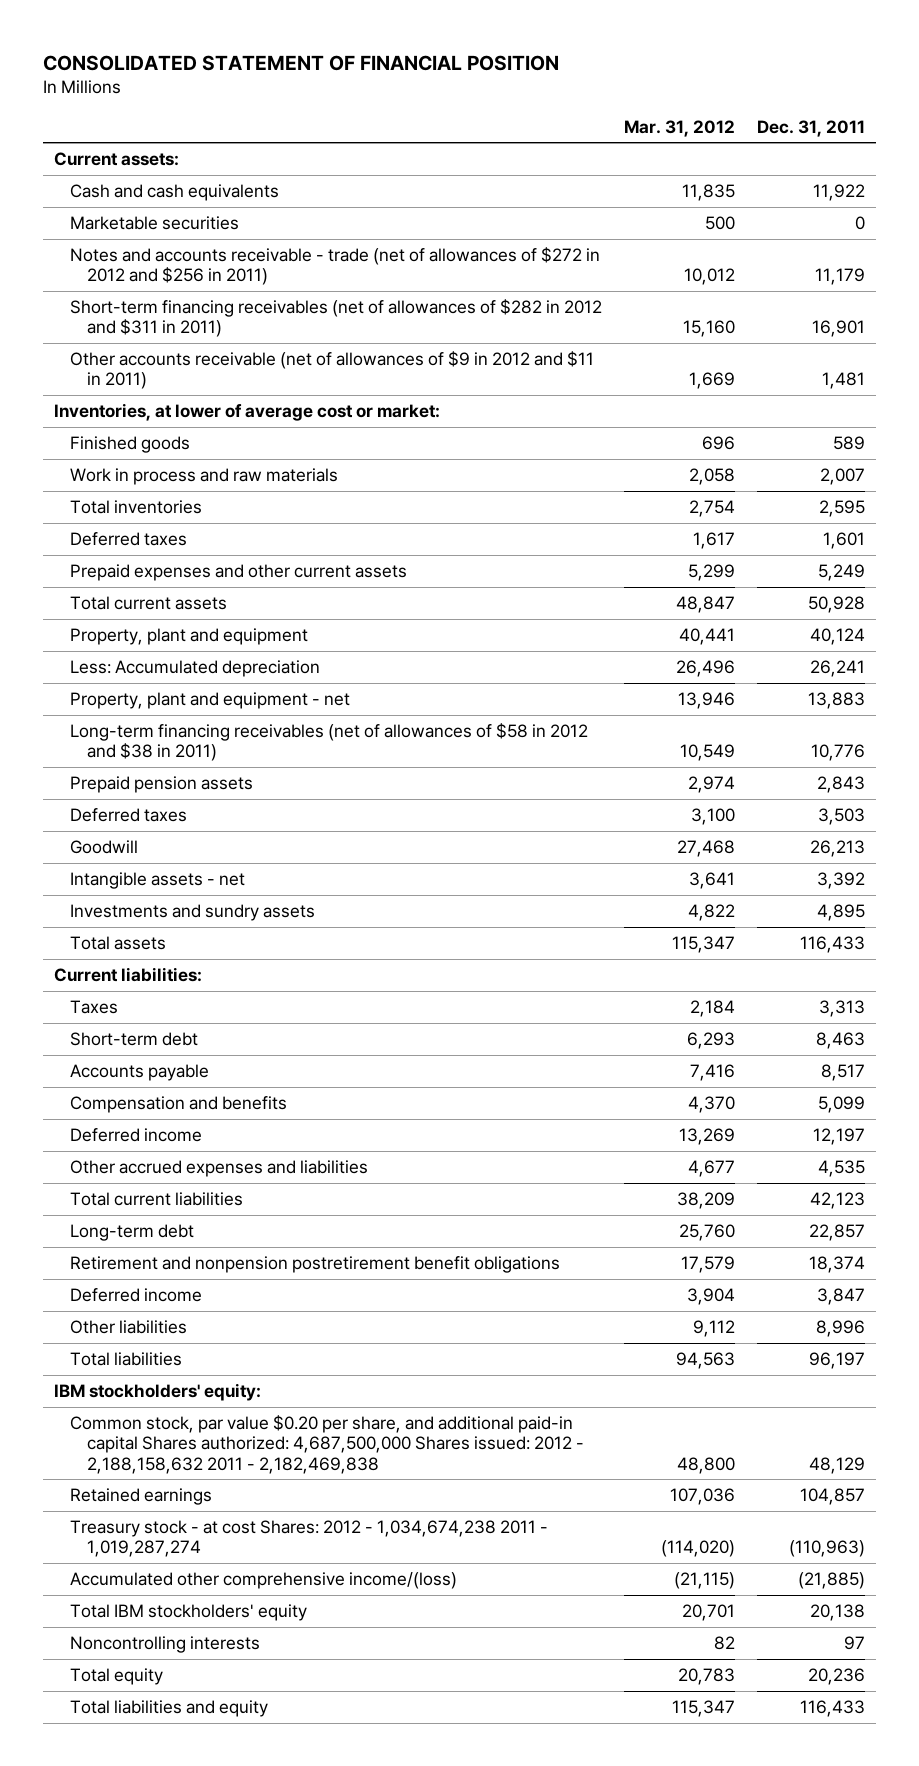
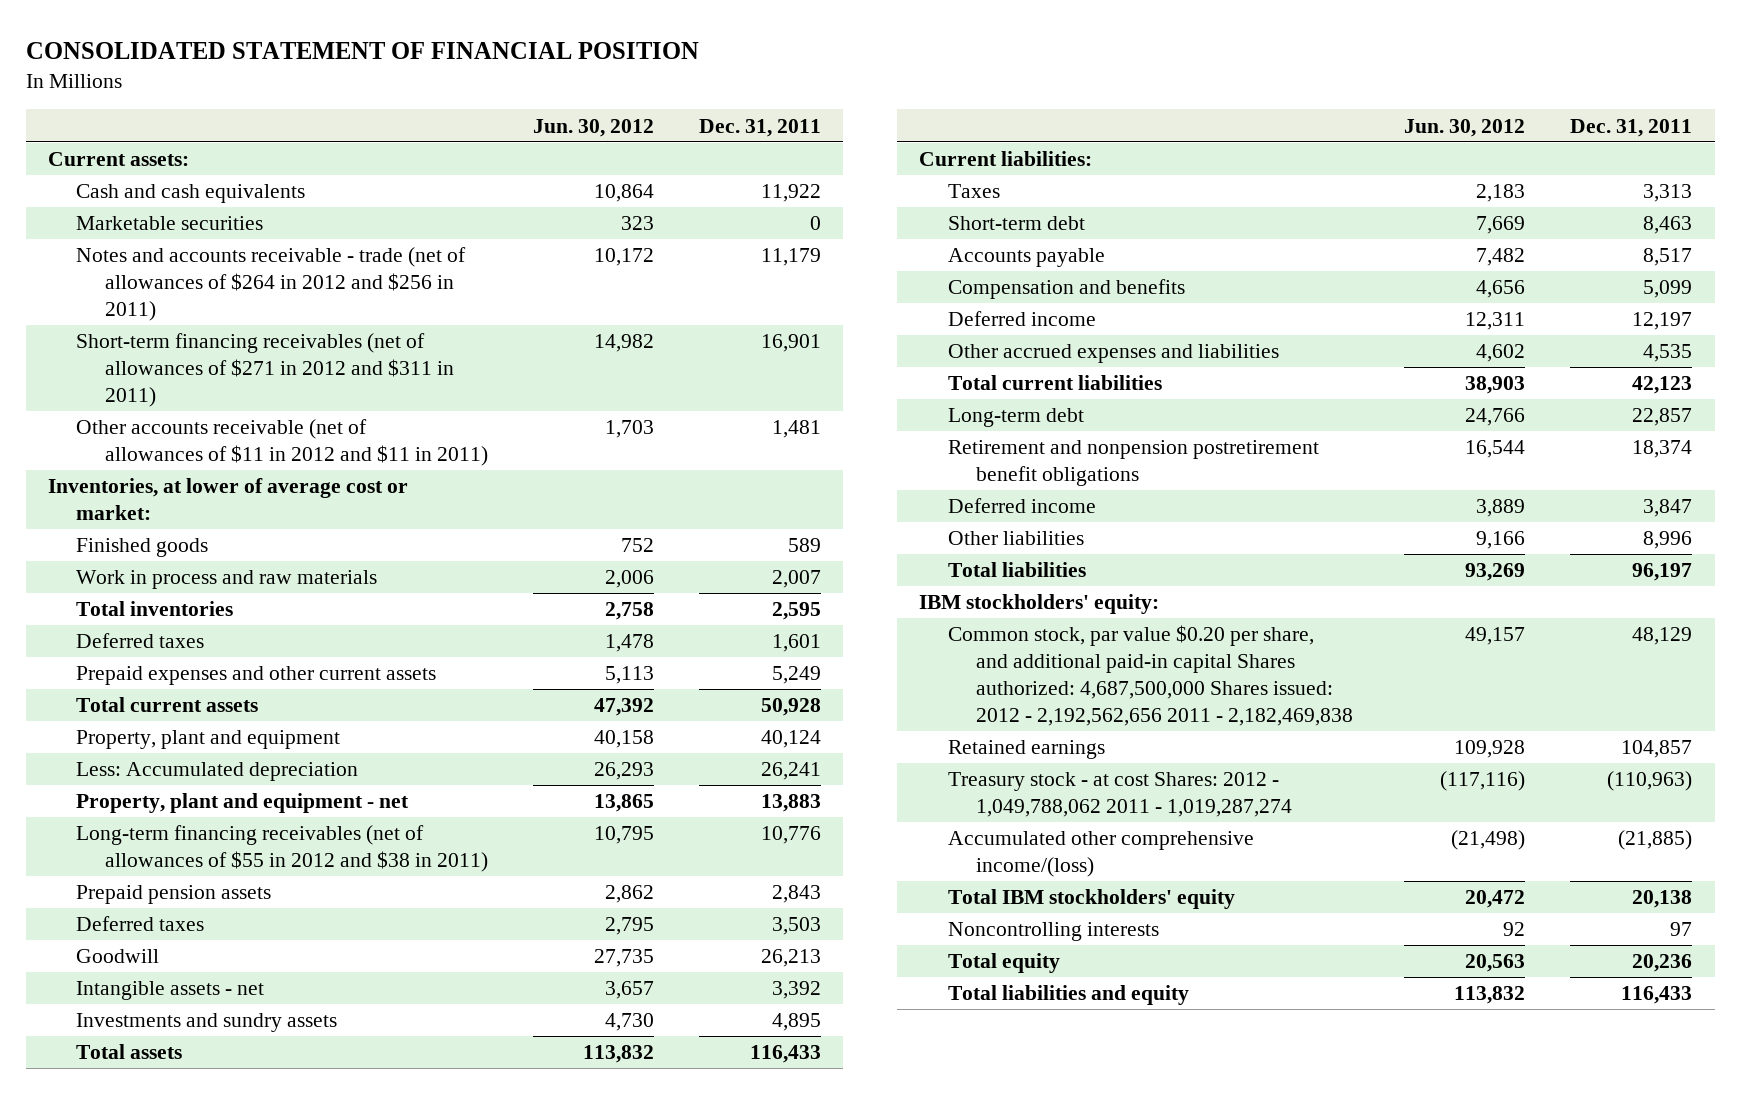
[624,119,736,137] Mar. 31, 2012 -> none
none -> [532,118,654,137] Jun. 30, 2012
[70,246,601,286] Notes and accounts receivable - trade (net of allowances of $272 in 2012 and $256 in 2011) -> [76,247,467,321] Notes and accounts receivable - trade (net of allowances of $264 in 2012 and $256 in 2011)
[70,298,603,338] Short-term financing receivables (net of allowances of $282 in 2012 and $311 in 2011) -> [76,333,454,407] Short-term financing receivables (net of allowances of $271 in 2012 and $311 in 2011)
[70,350,595,390] Other accounts receivable (net of allowances of $9 in 2012 and $11 in 2011) -> [76,419,488,467] Other accounts receivable (net of allowances of $11 in 2012 and $11 in 2011)
[70,722,589,762] Long-term financing receivables (net of allowances of $58 in 2012 and $38 in 2011) -> [76,825,488,873] Long-term financing receivables (net of allowances of $55 in 2012 and $38 in 2011)
[70,1414,585,1474] Common stock, par value $0.20 per share, and additional paid-in capital Shares authorized: 4,687,500,000 Shares issued: 2012 - 2,188,158,632 2011 - 2,182,469,838 -> [947,625,1354,726] Common stock, par value $0.20 per share, and additional paid-in capital Shares authorized: 4,687,500,000 Shares issued: 2012 - 2,192,562,656 2011 - 2,182,469,838
[70,1519,549,1558] Treasury stock - at cost Shares: 2012 - 1,034,674,238 2011 - 1,019,287,274 -> [947,772,1293,818] Treasury stock - at cost Shares: 2012 - 1,049,788,062 2011 - 1,019,287,274

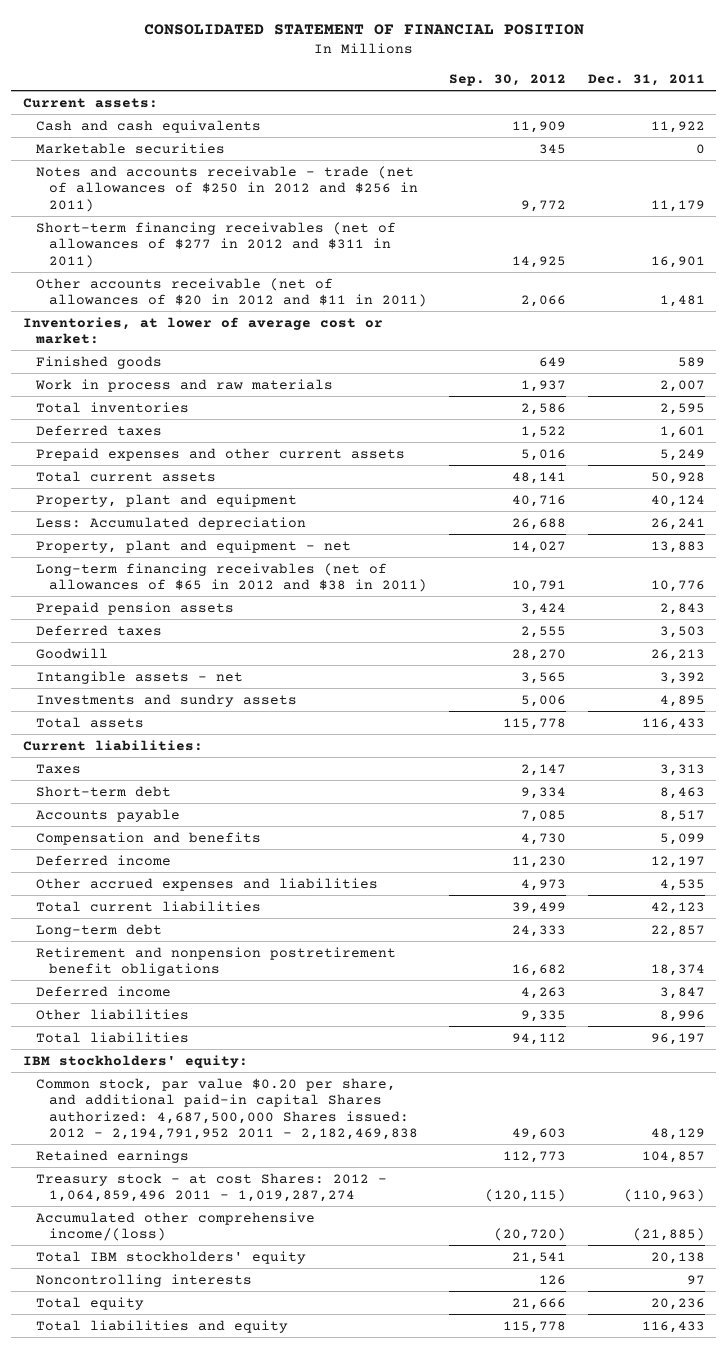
[532,118,654,137] Jun. 30, 2012 -> none
none -> [448,73,566,86] Sep. 30, 2012
[76,247,467,321] Notes and accounts receivable - trade (net of allowances of $264 in 2012 and $256 in 2011) -> [35,165,418,212] Notes and accounts receivable - trade (net of allowances of $250 in 2012 and $256 in 2011)
[76,333,454,407] Short-term financing receivables (net of allowances of $271 in 2012 and $311 in 2011) -> [35,221,396,268] Short-term financing receivables (net of allowances of $277 in 2012 and $311 in 2011)
[76,419,488,467] Other accounts receivable (net of allowances of $11 in 2012 and $11 in 2011) -> [35,277,427,308] Other accounts receivable (net of allowances of $20 in 2012 and $11 in 2011)
[76,825,488,873] Long-term financing receivables (net of allowances of $55 in 2012 and $38 in 2011) -> [35,562,427,593] Long-term financing receivables (net of allowances of $65 in 2012 and $38 in 2011)
[947,625,1354,726] Common stock, par value $0.20 per share, and additional paid-in capital Shares authorized: 4,687,500,000 Shares issued: 2012 - 2,192,562,656 2011 - 2,182,469,838 -> [35,1077,418,1141] Common stock, par value $0.20 per share, and additional paid-in capital Shares authorized: 4,687,500,000 Shares issued: 2012 - 2,194,791,952 2011 - 2,182,469,838
[947,772,1293,818] Treasury stock - at cost Shares: 2012 - 1,049,788,062 2011 - 1,019,287,274 -> [35,1172,387,1203] Treasury stock - at cost Shares: 2012 - 1,064,859,496 2011 - 1,019,287,274

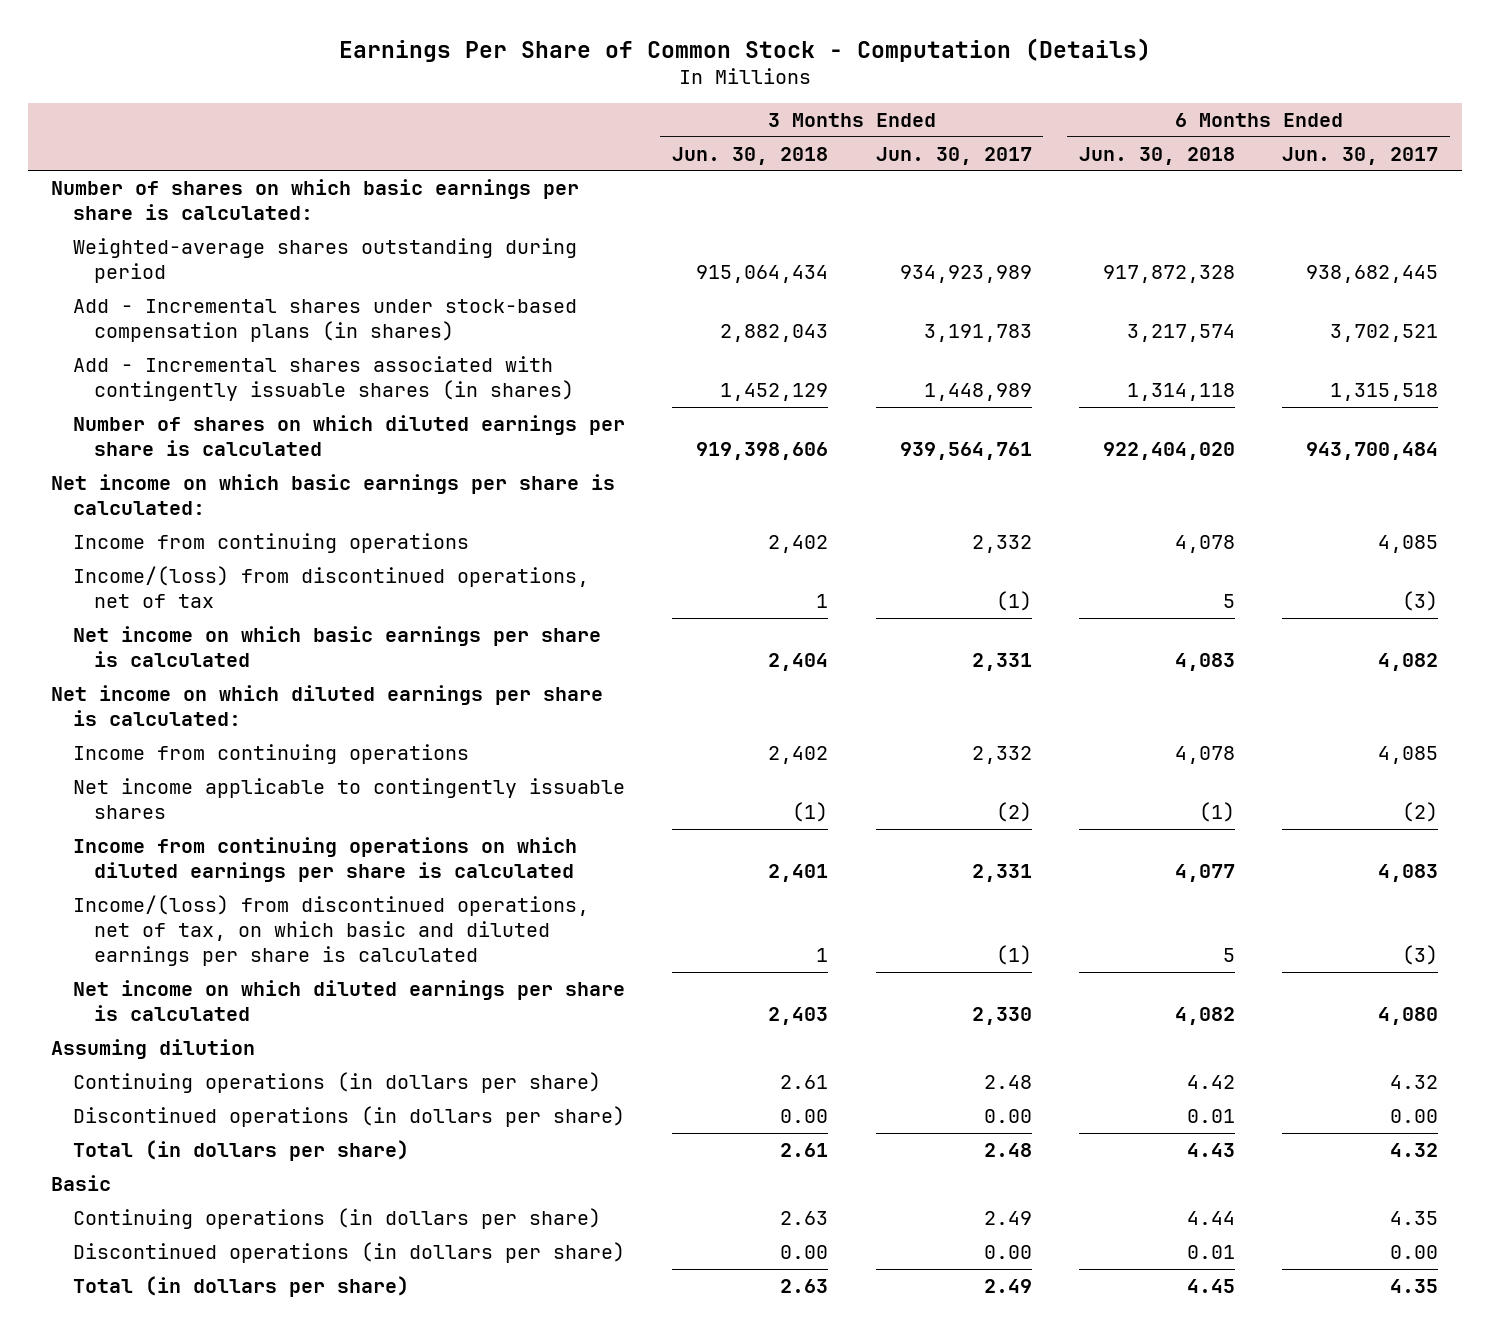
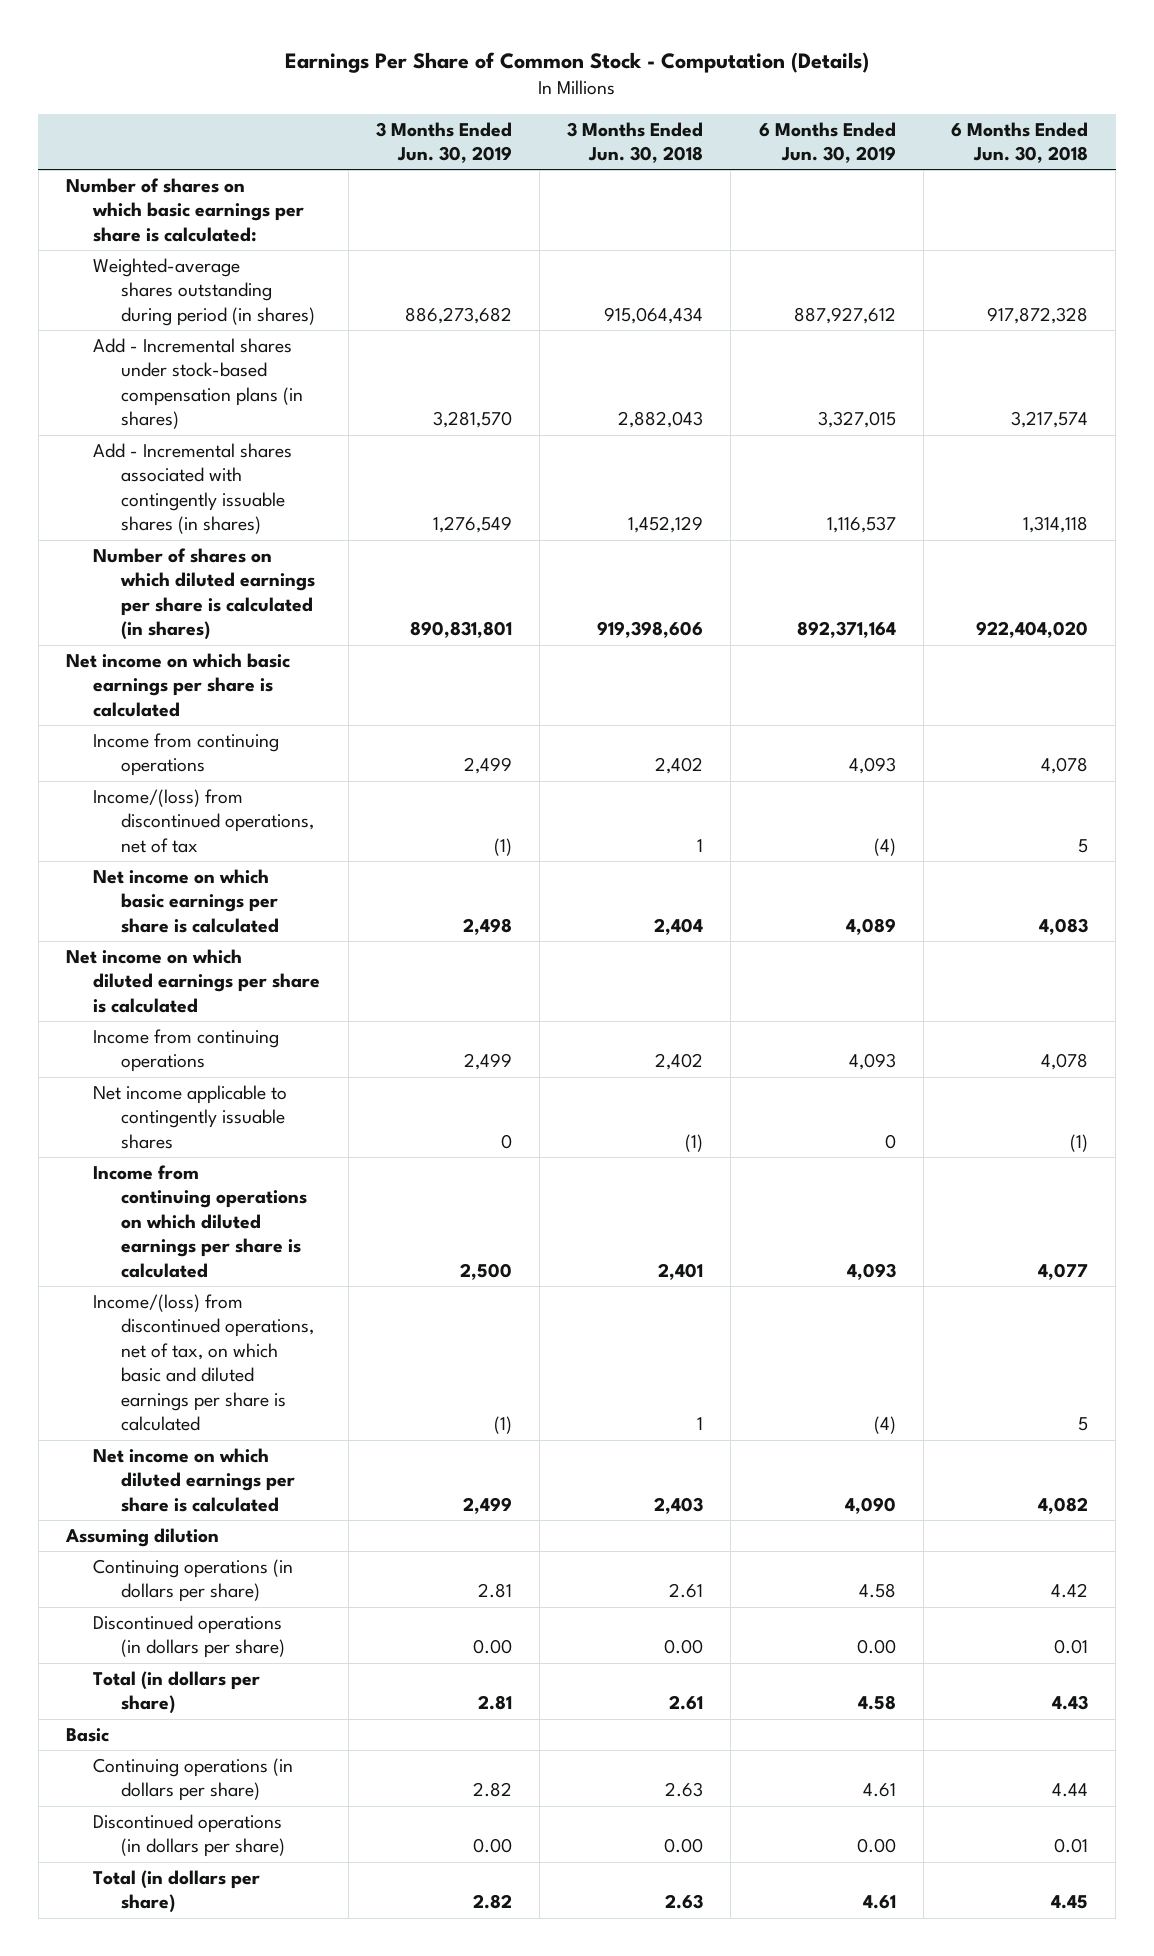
[875,146,1032,165] Jun. 30, 2017 -> none
[1282,146,1439,165] Jun. 30, 2017 -> none
none -> [375,121,512,164] 3 Months Ended Jun. 30, 2019
none -> [758,121,896,164] 6 Months Ended Jun. 30, 2019
[72,237,577,283] Weighted-average shares outstanding during period -> [93,258,315,326] Weighted-average shares outstanding during period (in shares)
[72,414,625,456] Number of shares on which diluted earnings per share is calculated -> [93,548,315,641] Number of shares on which diluted earnings per share is calculated (in shares)
[51,473,616,515] Net income on which basic earnings per share is calculated: -> [66,653,291,717] Net income on which basic earnings per share is calculated
[51,684,604,726] Net income on which diluted earnings per share is calculated: -> [66,949,321,1013] Net income on which diluted earnings per share is calculated

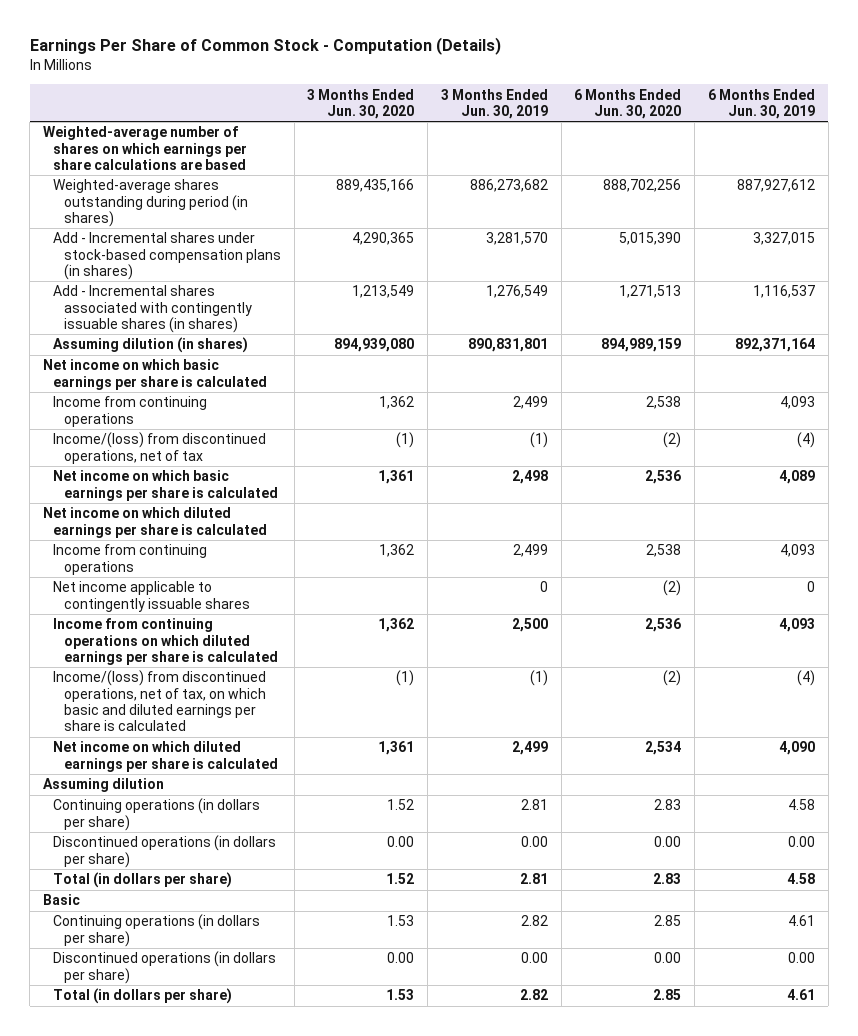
[567,121,704,164] 3 Months Ended Jun. 30, 2018 -> none
[951,121,1089,164] 6 Months Ended Jun. 30, 2018 -> none
none -> [307,88,415,119] 3 Months Ended Jun. 30, 2020
none -> [574,88,682,119] 6 Months Ended Jun. 30, 2020
[66,178,305,242] Number of shares on which basic earnings per share is calculated: -> [42,126,248,170] Weighted-average number of shares on which earnings per share calculations are based
[93,548,315,641] Number of shares on which diluted earnings per share is calculated (in shares) -> [53,337,249,354] Assuming dilution (in shares)

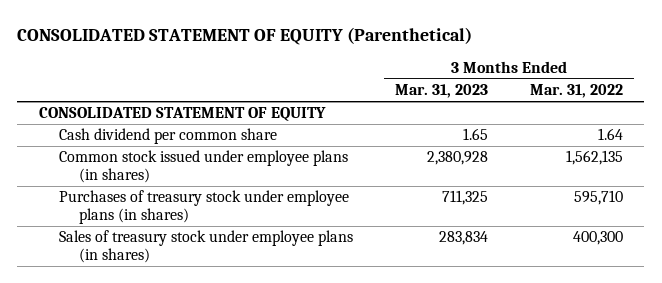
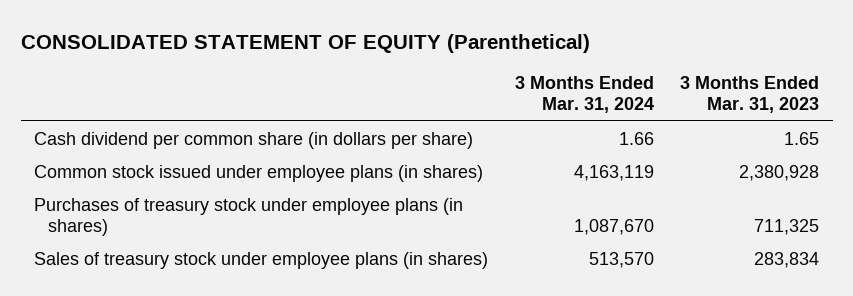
[530,84,624,99] Mar. 31, 2022 -> none
none -> [514,76,654,114] 3 Months Ended Mar. 31, 2024
[38,107,326,122] CONSOLIDATED STATEMENT OF EQUITY -> none
[58,128,277,145] Cash dividend per common share -> [34,131,474,149] Cash dividend per common share (in dollars per share)

